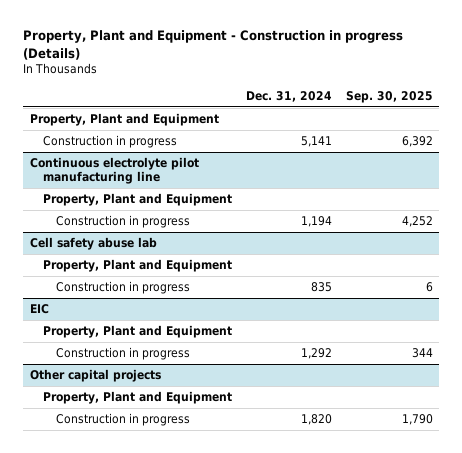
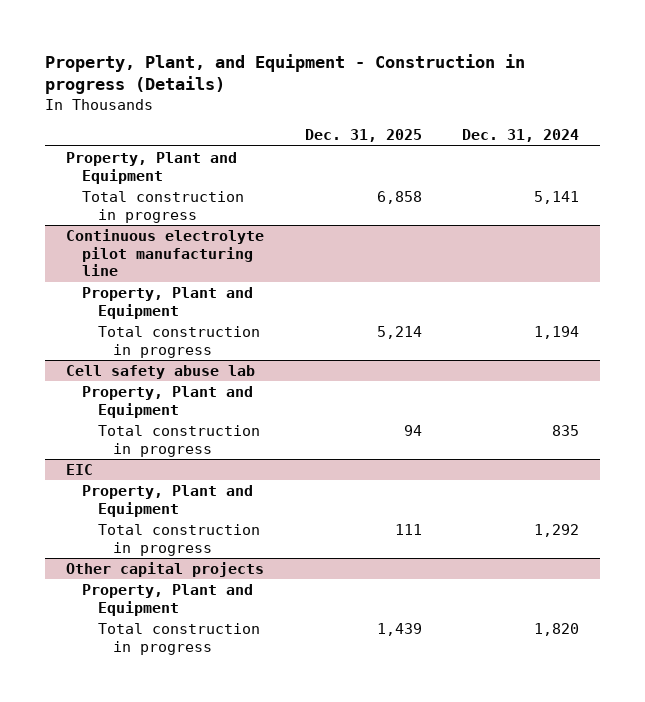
[22,30,403,60] Property, Plant and Equipment - Construction in progress (Details) -> [45,53,526,95] Property, Plant, and Equipment - Construction in progress (Details)
[345,90,433,103] Sep. 30, 2025 -> none
none -> [304,129,422,143] Dec. 31, 2025
[42,135,177,149] Construction in progress -> [81,190,244,223] Total construction in progress
[55,215,190,229] Construction in progress -> [97,325,260,358] Total construction in progress
[55,281,190,295] Construction in progress -> [97,424,260,457] Total construction in progress
[55,347,190,361] Construction in progress -> [97,523,260,556] Total construction in progress
[55,413,190,427] Construction in progress -> [97,622,260,655] Total construction in progress

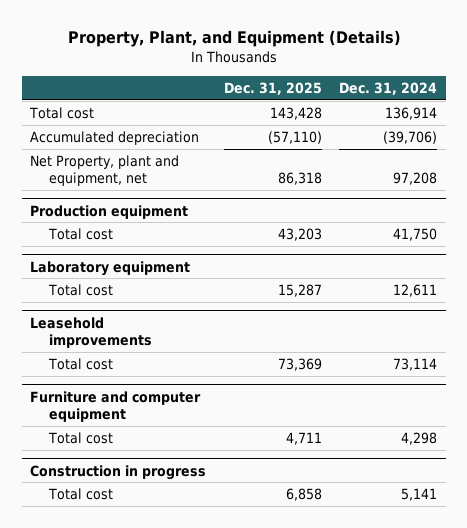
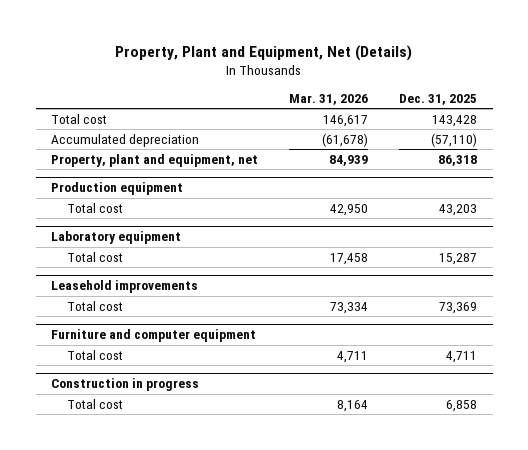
[67,30,401,48] Property, Plant, and Equipment (Details) -> [115,44,413,61] Property, Plant and Equipment, Net (Details)
[338,81,437,95] Dec. 31, 2024 -> none
none -> [289,93,369,105] Mar. 31, 2026
[30,154,180,187] Net Property, plant and equipment, net -> [51,153,259,167] Property, plant and equipment, net

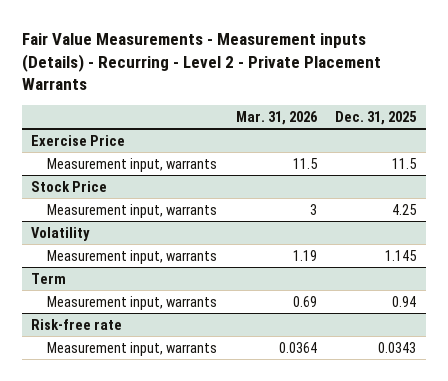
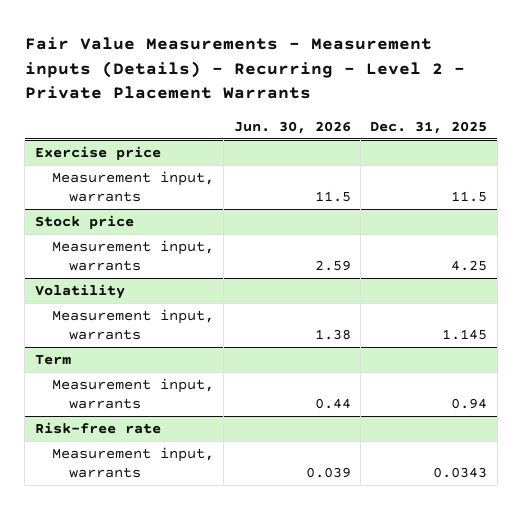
[235,110,318,125] Mar. 31, 2026 -> none
none -> [233,120,351,134] Jun. 30, 2026
[31,134,126,146] Exercise Price -> [34,146,161,161] Exercise price
[31,180,108,192] Stock Price -> [34,215,134,230] Stock price

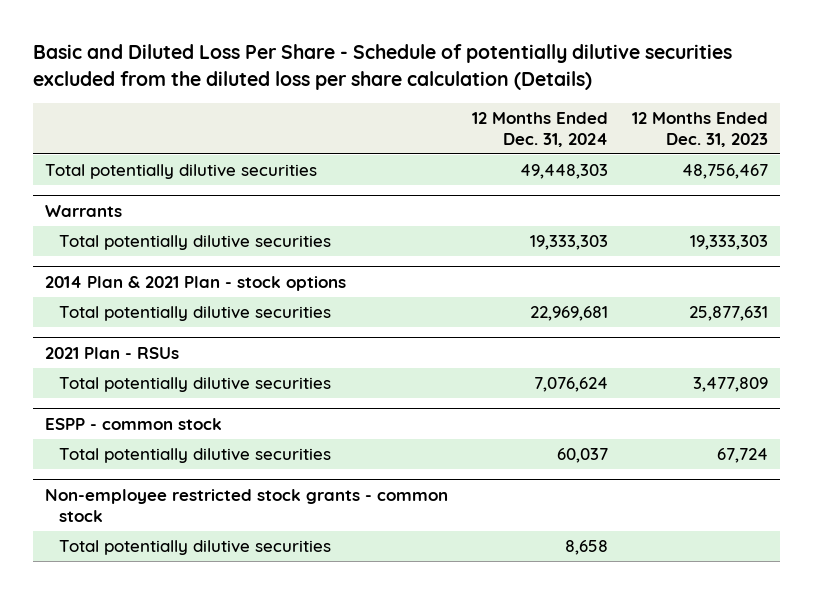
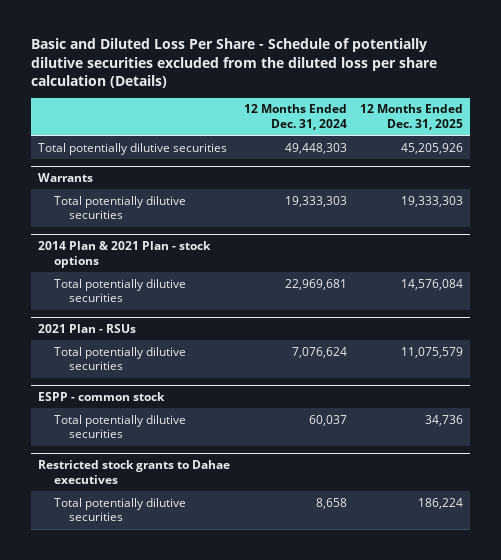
[632,111,769,148] 12 Months Ended Dec. 31, 2023 -> none
none -> [360,104,464,131] 12 Months Ended Dec. 31, 2025
[45,488,449,523] Non-employee restricted stock grants - common stock -> [38,460,231,484] Restricted stock grants to Dahae executives

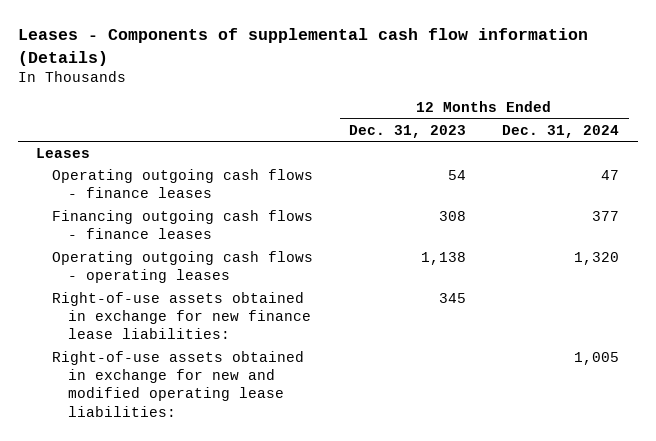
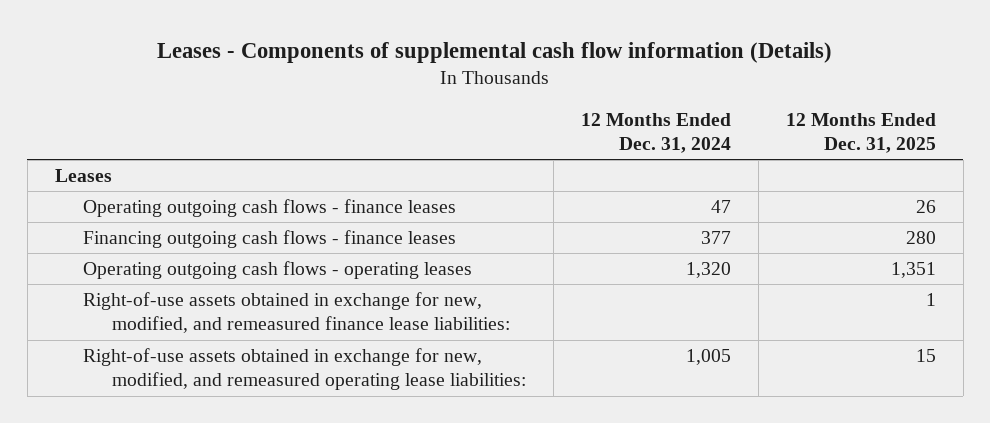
[349,124,467,138] Dec. 31, 2023 -> none
none -> [785,112,936,154] 12 Months Ended Dec. 31, 2025
[51,291,311,340] Right-of-use assets obtained in exchange for new finance lease liabilities: -> [83,291,511,334] Right-of-use assets obtained in exchange for new, modified, and remeasured finance lease liabilities:
[51,350,304,417] Right-of-use assets obtained in exchange for new and modified operating lease liabilities: -> [83,347,527,391] Right-of-use assets obtained in exchange for new, modified, and remeasured operating lease liabilities:

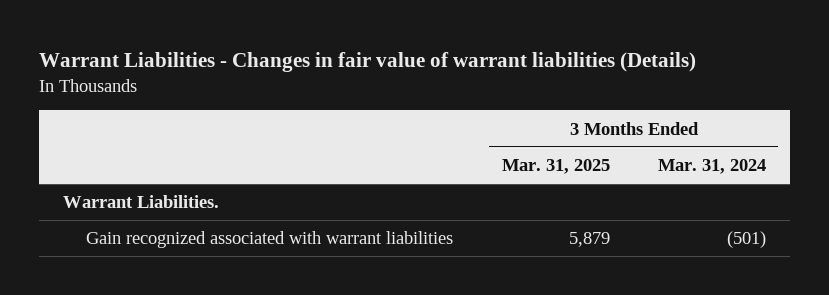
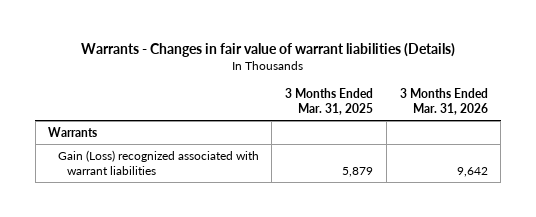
[38,52,696,73] Warrant Liabilities - Changes in fair value of warrant liabilities (Details) -> [81,42,456,57] Warrants - Changes in fair value of warrant liabilities (Details)
[658,158,767,174] Mar. 31, 2024 -> none
none -> [399,88,488,116] 3 Months Ended Mar. 31, 2026
[63,195,220,209] Warrant Liabilities. -> [48,126,98,137] Warrants
[86,231,454,249] Gain recognized associated with warrant liabilities -> [57,149,259,175] Gain (Loss) recognized associated with warrant liabilities

